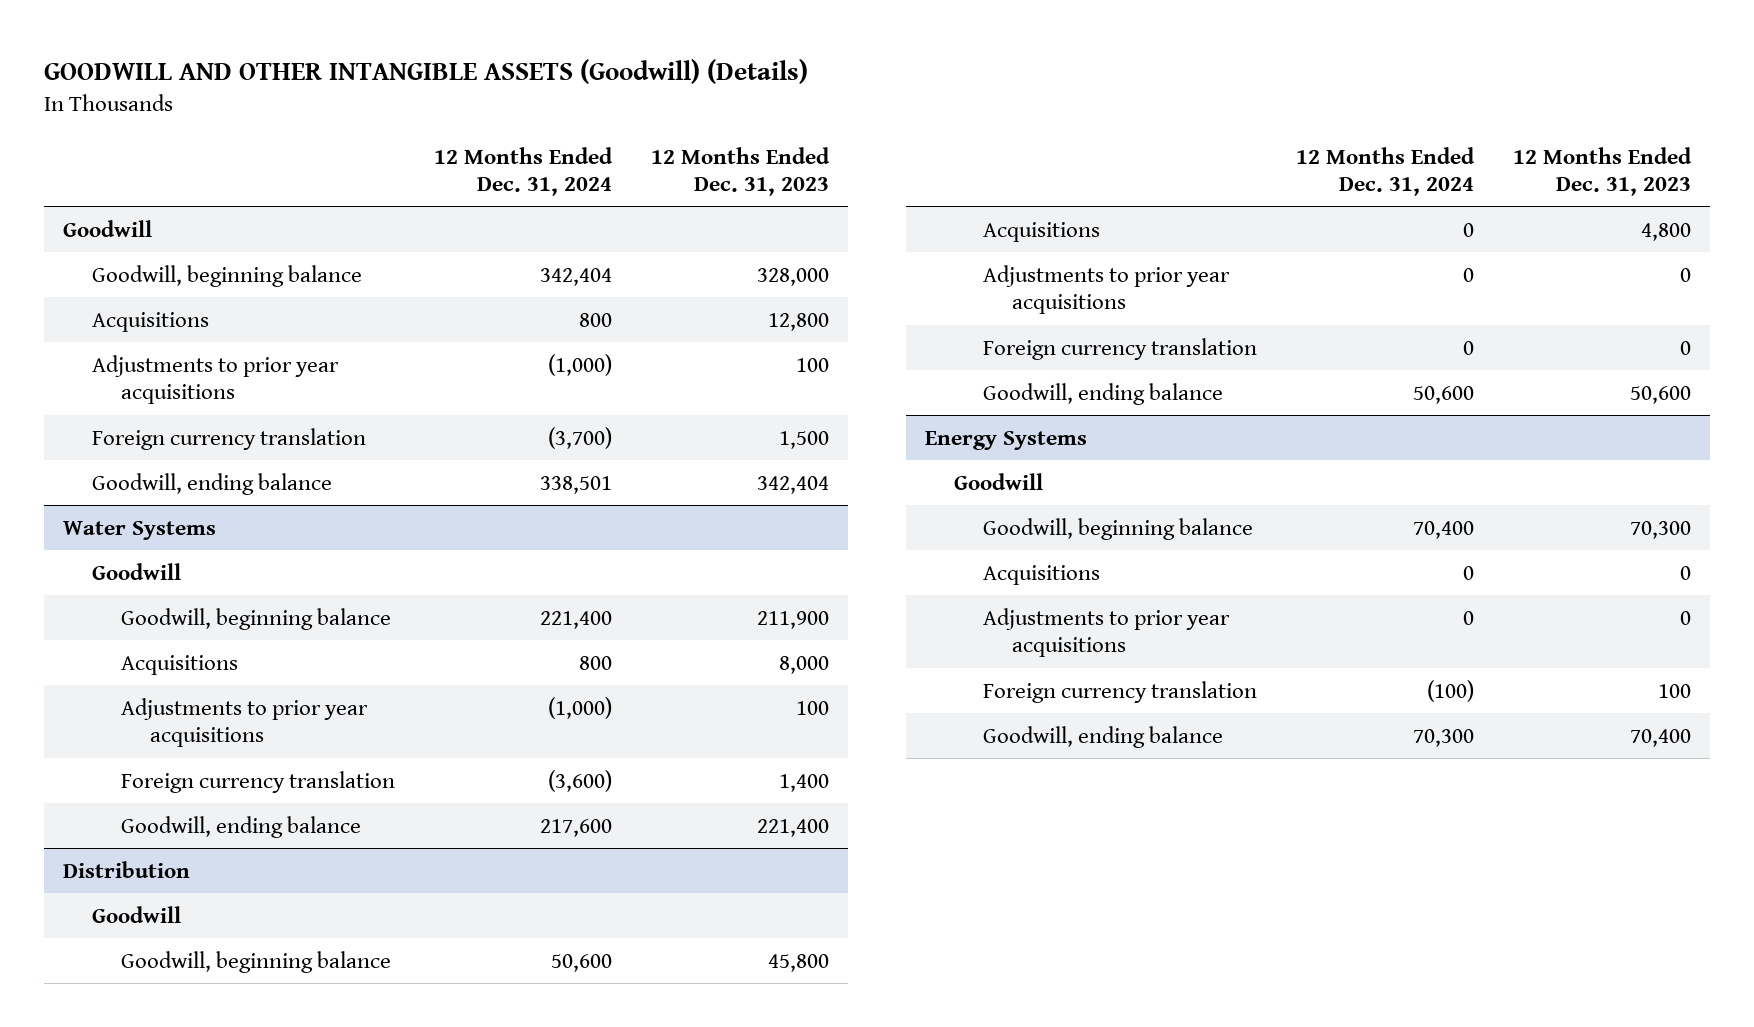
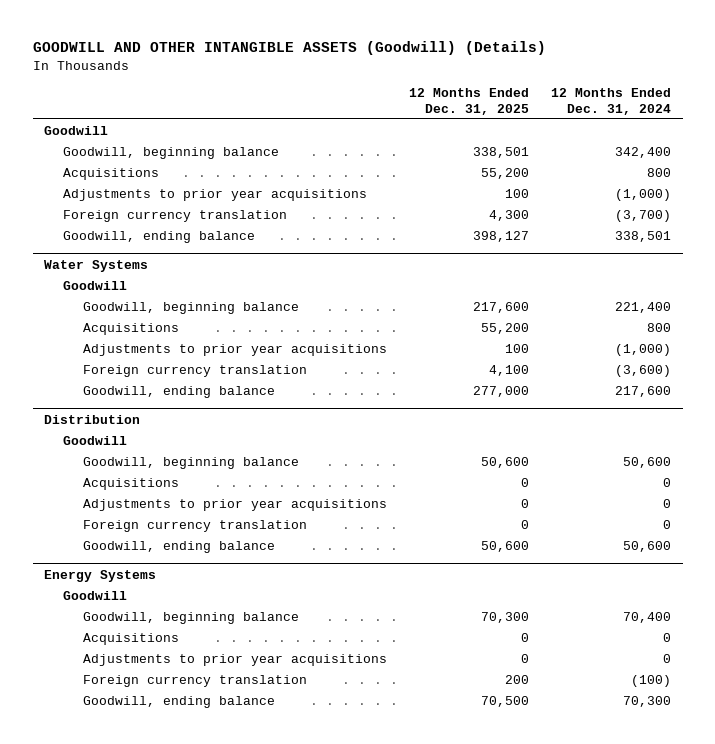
[650,146,830,196] 12 Months Ended Dec. 31, 2023 -> none
none -> [409,88,530,115] 12 Months Ended Dec. 31, 2025
[539,267,612,286] 342,404 -> [615,146,672,158] 342,400

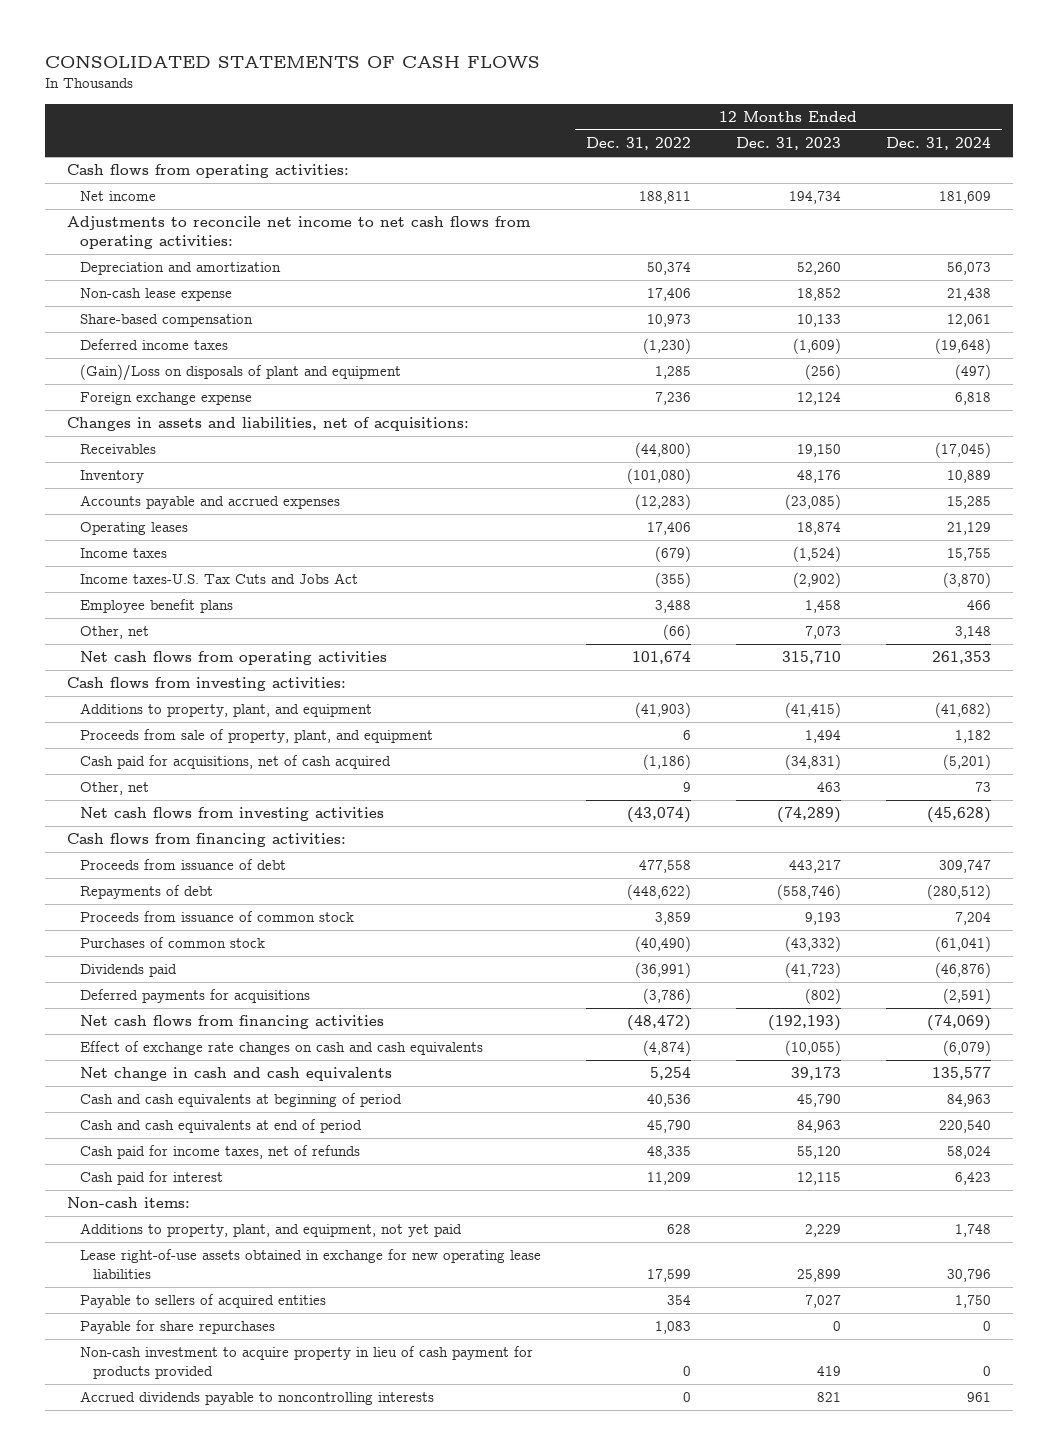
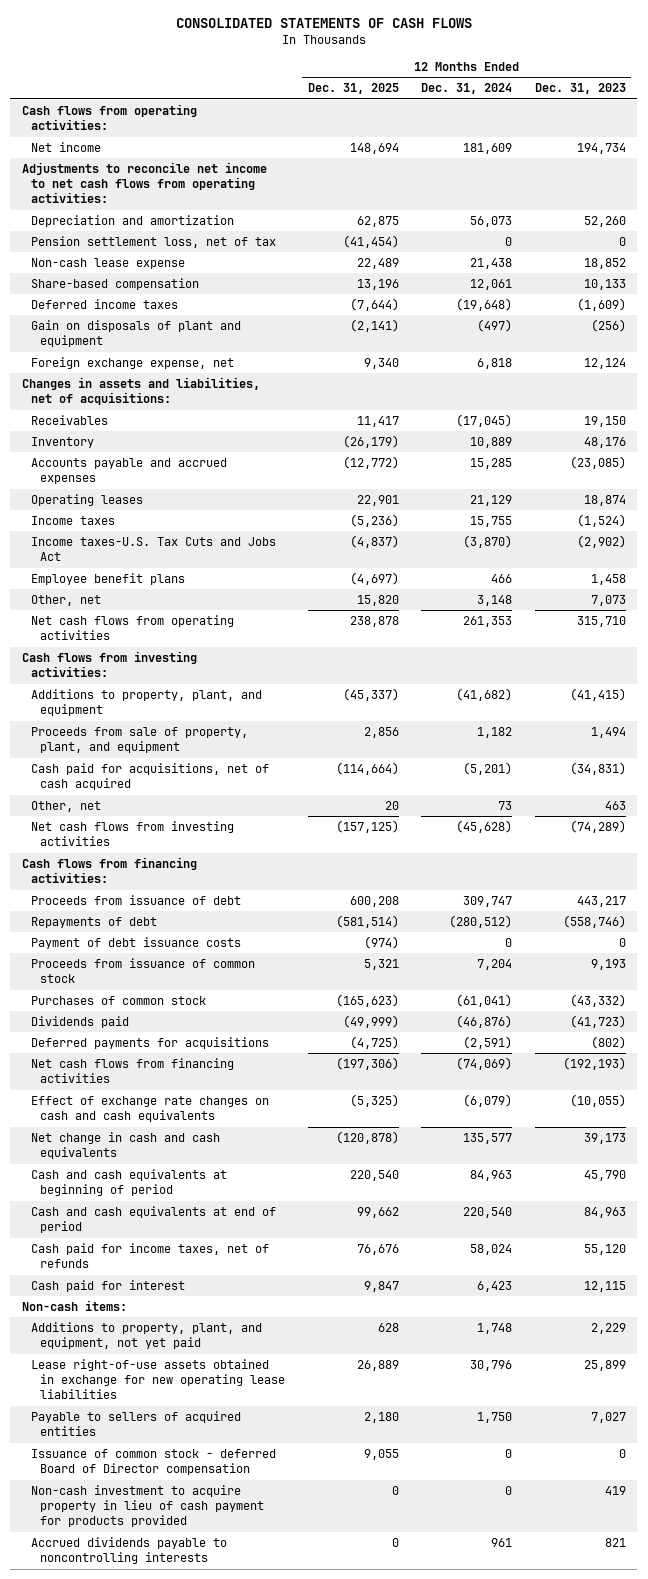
[585,137,691,151] Dec. 31, 2022 -> none
none -> [307,83,399,95] Dec. 31, 2025
none -> [30,235,276,248] Pension settlement loss, net of tax
[80,364,402,382] (Gain)/Loss on disposals of plant and equipment -> [30,319,241,348] Gain on disposals of plant and equipment
[80,392,253,406] Foreign exchange expense -> [30,356,234,369] Foreign exchange expense, net
none -> [30,936,241,949] Payment of debt issuance costs
[80,1320,276,1335] Payable for share repurchases -> none
none -> [30,1448,276,1476] Issuance of common stock - deferred Board of Director compensation

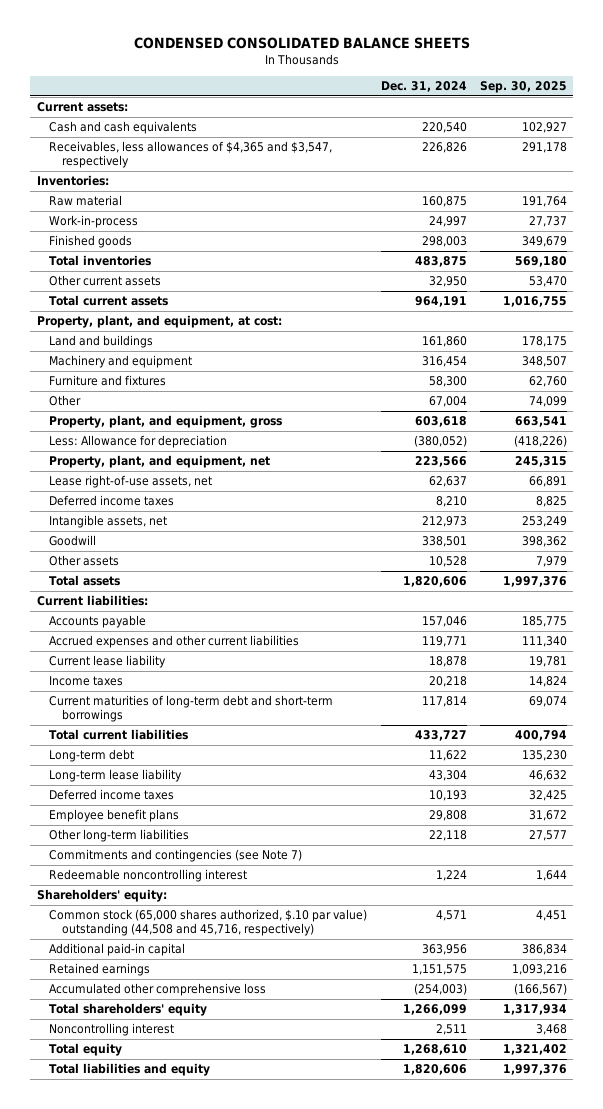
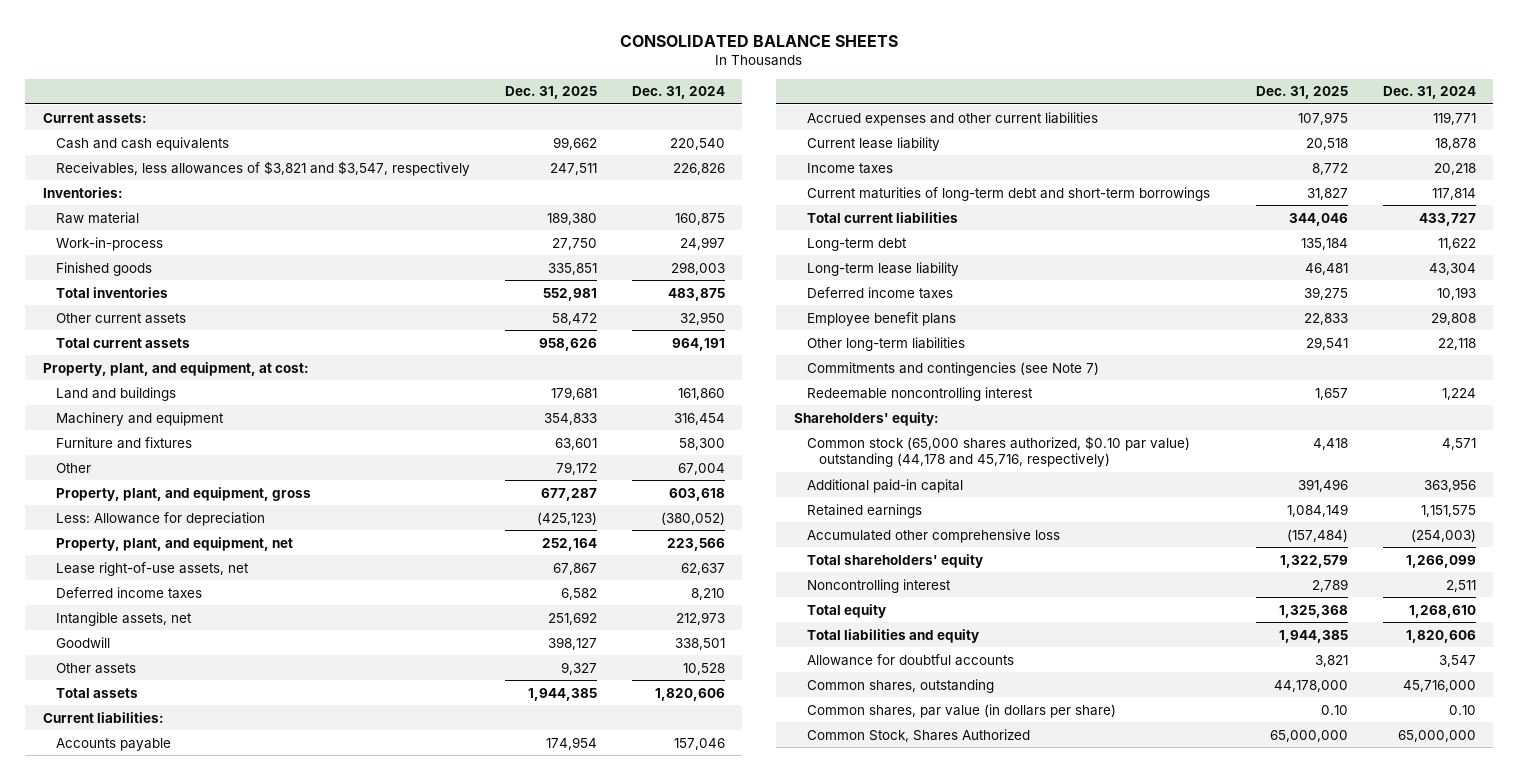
[133,37,470,50] CONDENSED CONSOLIDATED BALANCE SHEETS -> [620,34,899,47] CONSOLIDATED BALANCE SHEETS
[479,80,567,93] Sep. 30, 2025 -> none
none -> [504,86,597,100] Dec. 31, 2025
[49,141,333,169] Receivables, less allowances of $4,365 and $3,547, respectively -> [55,160,470,176] Receivables, less allowances of $3,821 and $3,547, respectively
[49,909,368,937] Common stock (65,000 shares authorized, $.10 par value) outstanding (44,508 and 45,716, respectively) -> [806,435,1190,468] Common stock (65,000 shares authorized, $0.10 par value) outstanding (44,178 and 45,716, respectively)
none -> [806,653,1014,666] Allowance for doubtful accounts
none -> [806,678,994,693] Common shares, outstanding
none -> [806,703,1116,718] Common shares, par value (in dollars per share)
none -> [806,728,1030,742] Common Stock, Shares Authorized

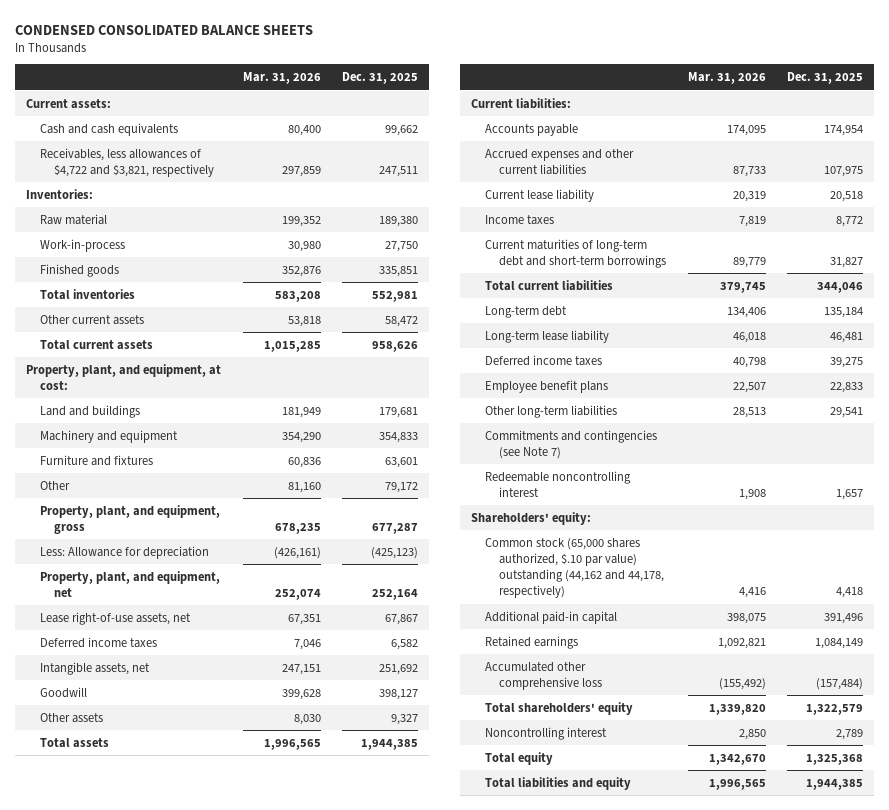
[620,34,899,47] CONSOLIDATED BALANCE SHEETS -> [15,24,314,35] CONDENSED CONSOLIDATED BALANCE SHEETS
[631,86,725,100] Dec. 31, 2024 -> none
none -> [242,72,321,85] Mar. 31, 2026
[55,160,470,176] Receivables, less allowances of $3,821 and $3,547, respectively -> [40,147,215,177] Receivables, less allowances of $4,722 and $3,821, respectively
[806,435,1190,468] Common stock (65,000 shares authorized, $0.10 par value) outstanding (44,178 and 45,716, respectively) -> [485,537,665,599] Common stock (65,000 shares authorized, $.10 par value) outstanding (44,162 and 44,178, respectively)
[806,653,1014,666] Allowance for doubtful accounts -> none
[806,678,994,693] Common shares, outstanding -> none
[806,703,1116,718] Common shares, par value (in dollars per share) -> none
[806,728,1030,742] Common Stock, Shares Authorized -> none

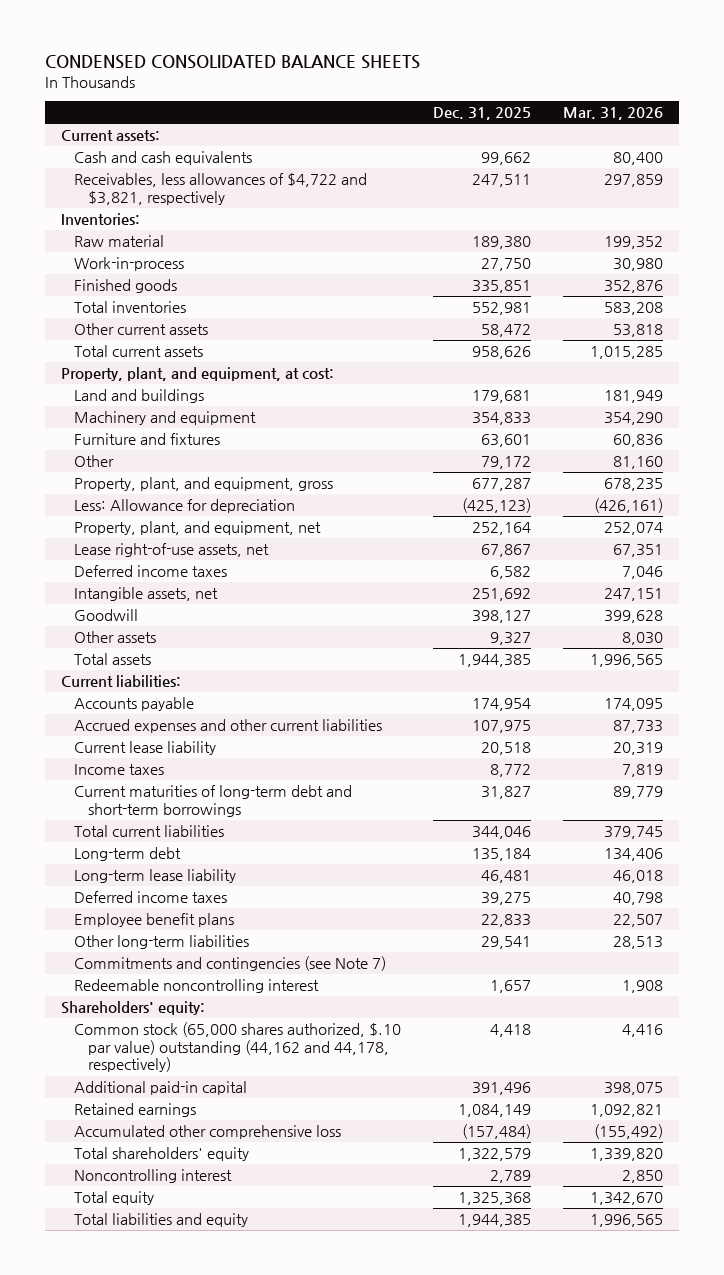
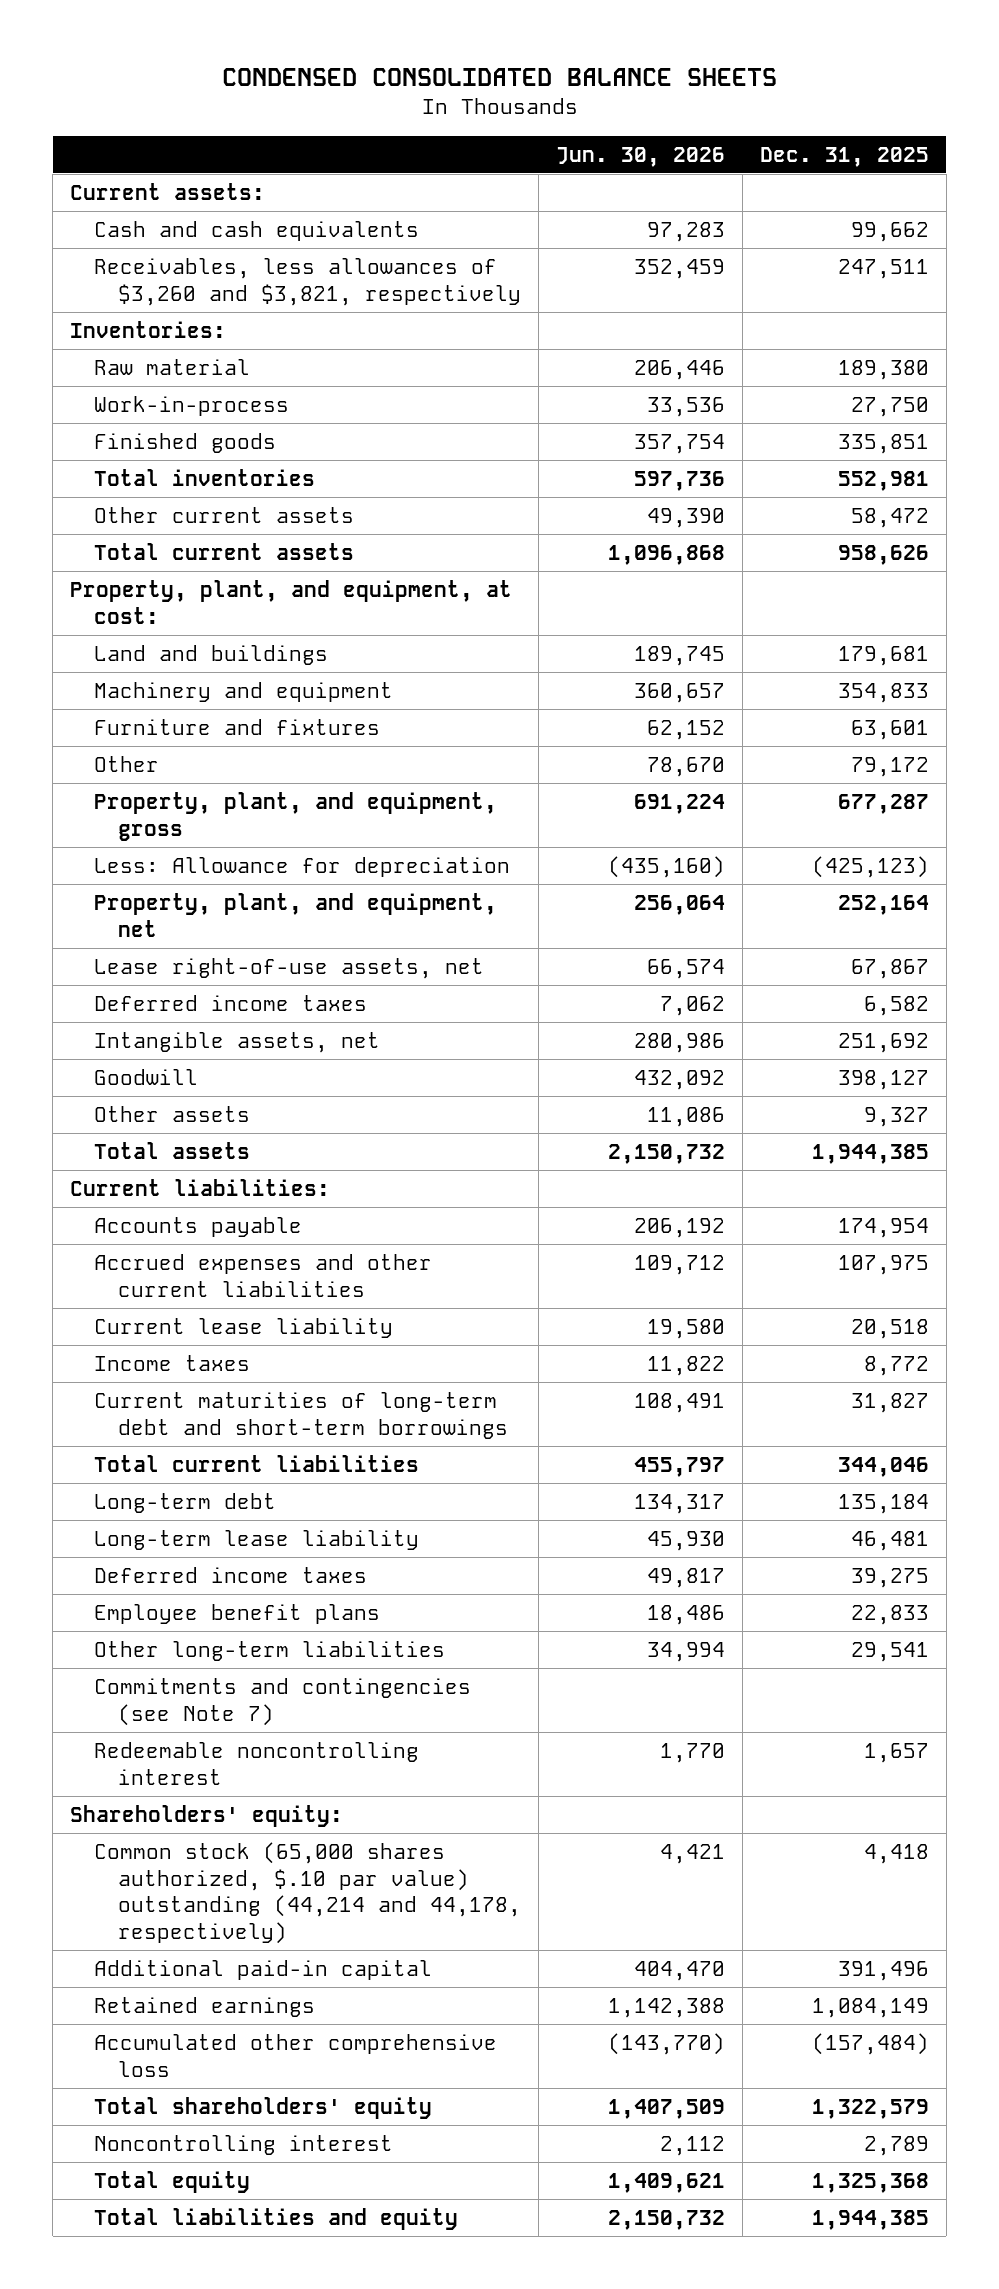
[563,107,664,121] Mar. 31, 2026 -> none
none -> [555,146,725,167] Jun. 30, 2026
[74,173,368,205] Receivables, less allowances of $4,722 and $3,821, respectively -> [94,258,522,306] Receivables, less allowances of $3,260 and $3,821, respectively
[74,1022,402,1073] Common stock (65,000 shares authorized, $.10 par value) outstanding (44,162 and 44,178, respectively) -> [94,1842,522,1945] Common stock (65,000 shares authorized, $.10 par value) outstanding (44,214 and 44,178, respectively)

